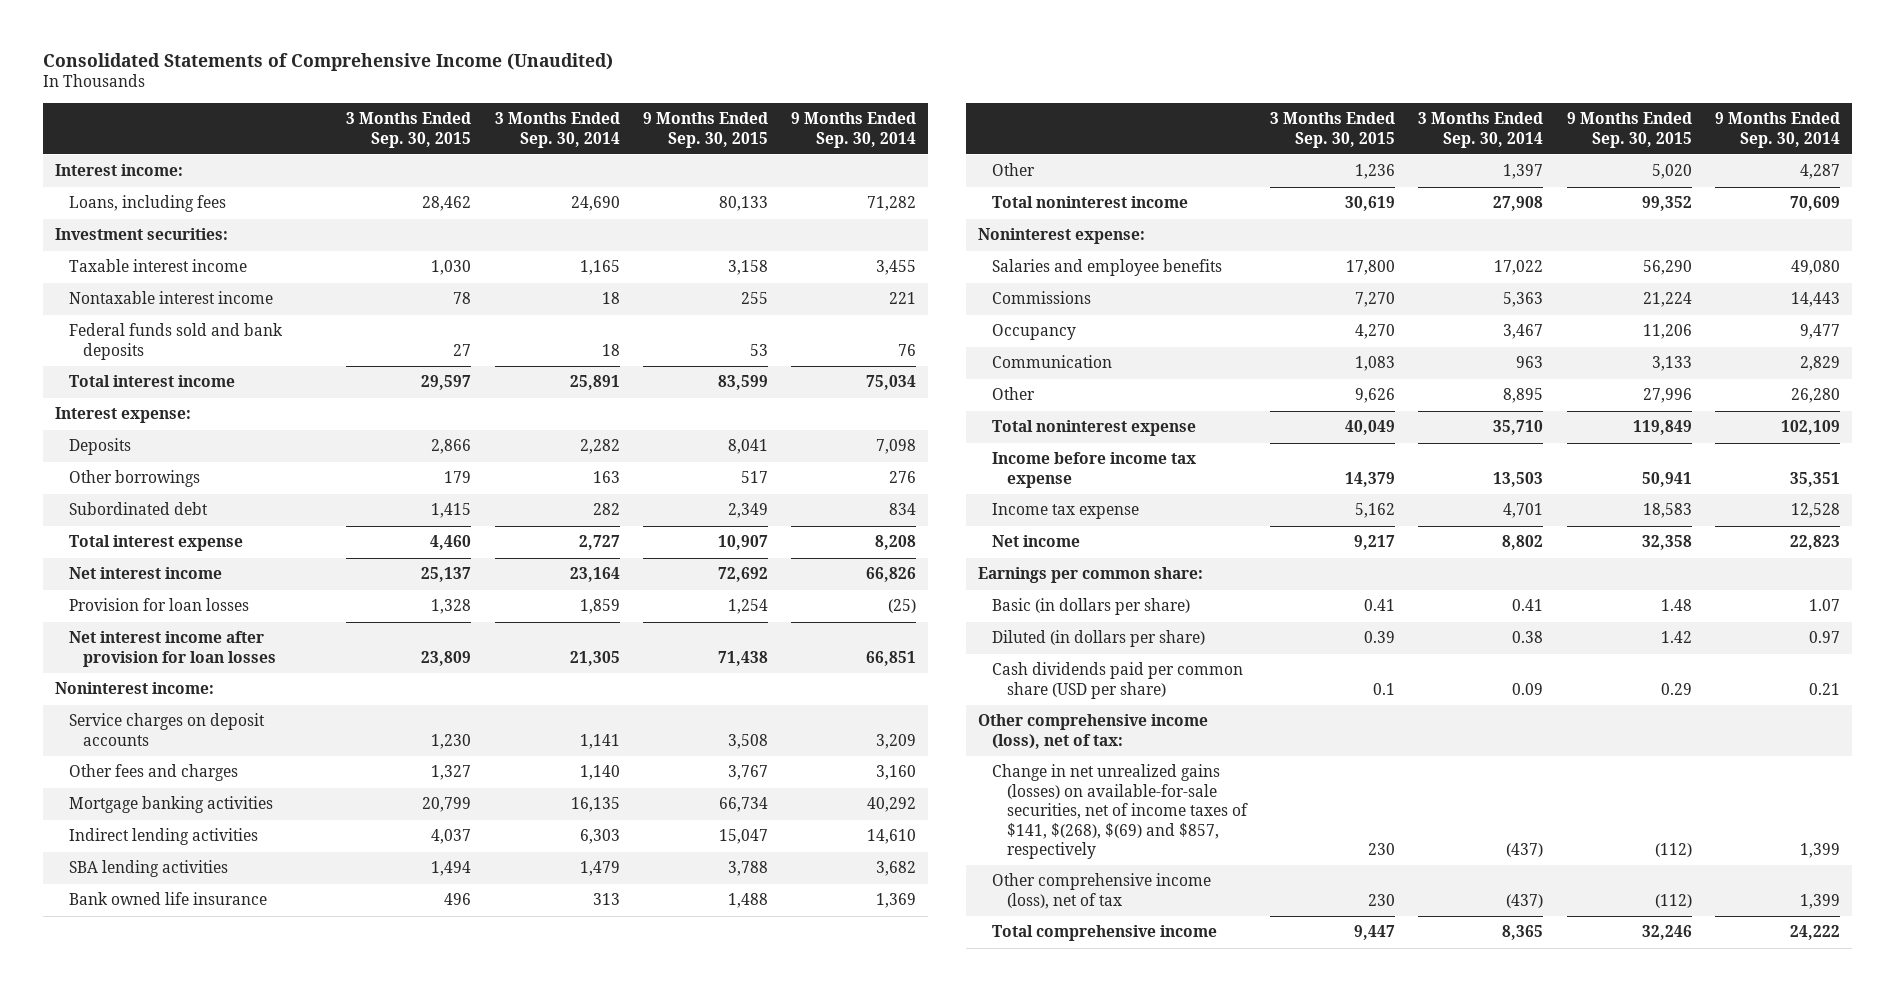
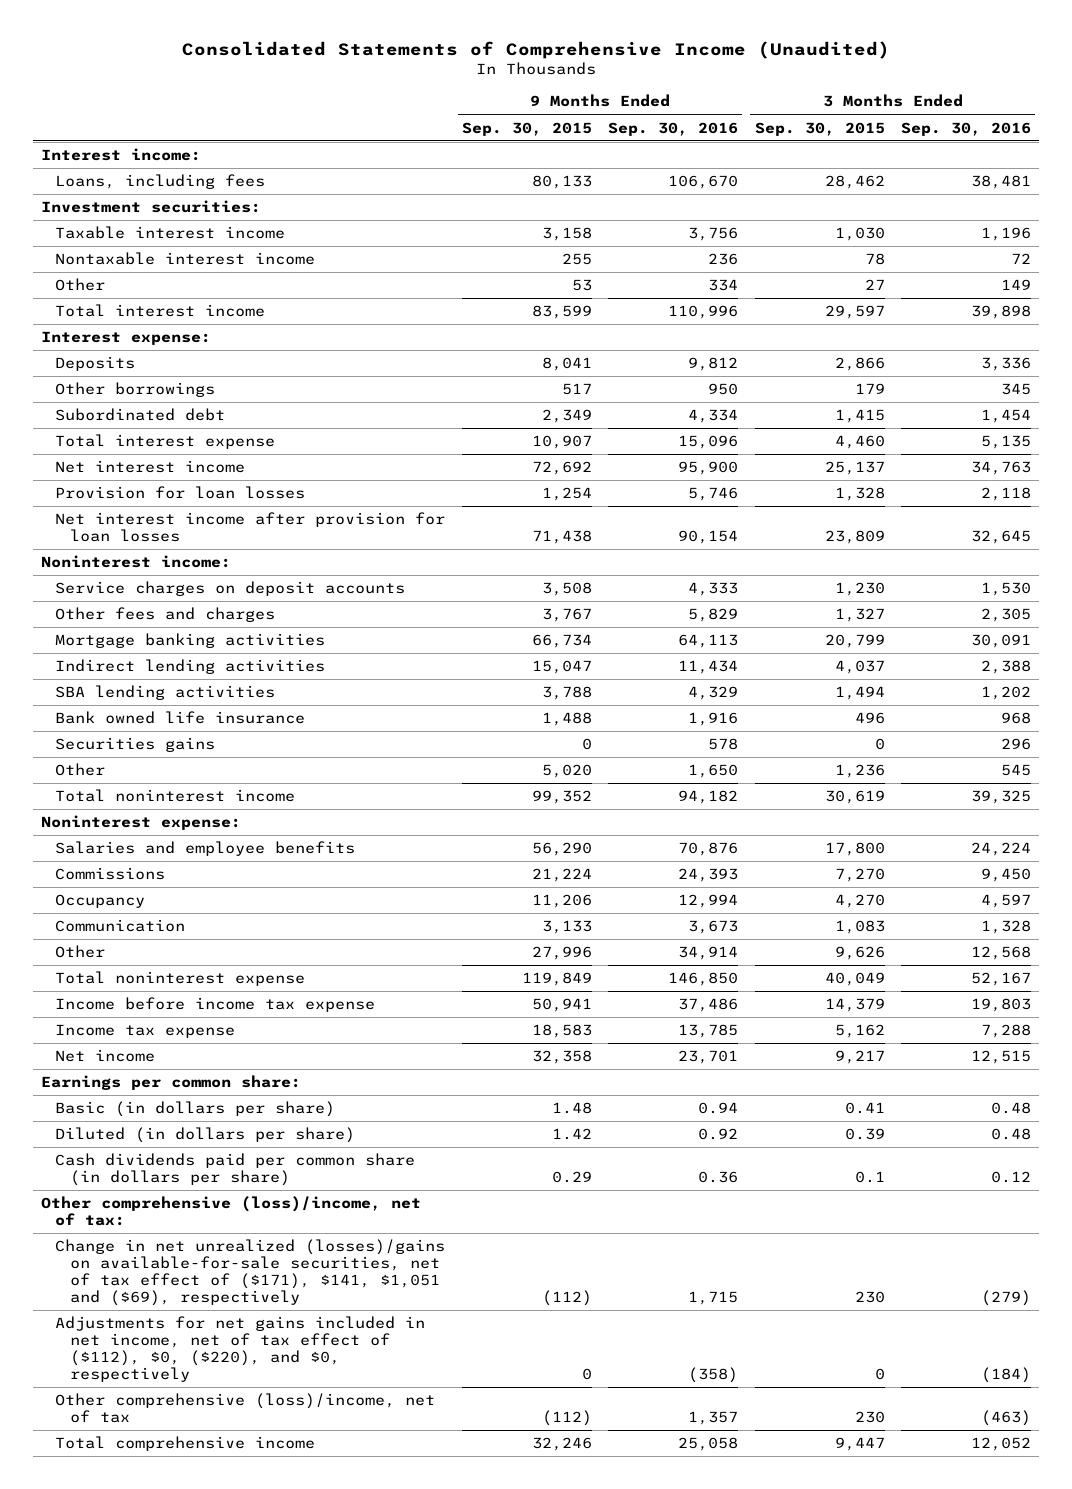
[494,112,620,148] 3 Months Ended Sep. 30, 2014 -> none
[791,112,917,148] 9 Months Ended Sep. 30, 2014 -> none
none -> [608,121,739,136] Sep. 30, 2016
none -> [900,121,1031,136] Sep. 30, 2016
[68,323,283,360] Federal funds sold and bank deposits -> [55,278,106,292] Other
none -> [55,737,216,753] Securities gains
[992,662,1244,699] Cash dividends paid per common share (USD per share) -> [55,1153,416,1186] Cash dividends paid per common share (in dollars per share)
[978,714,1209,749] Other comprehensive income (loss), net of tax: -> [40,1196,421,1226] Other comprehensive (loss)/income, net of tax:
[992,764,1248,860] Change in net unrealized gains (losses) on available-for-sale securities, net of income taxes of $141, $(268), $(69) and $857, respectively -> [55,1239,446,1306] Change in net unrealized (losses)/gains on available-for-sale securities, net of tax effect of ($171), $141, $1,051 and ($69), respectively
none -> [55,1316,426,1382] Adjustments for net gains included in net income, net of tax effect of ($112), $0, ($220), and $0, respectively
[992,873,1212,909] Other comprehensive income (loss), net of tax -> [55,1393,436,1423] Other comprehensive (loss)/income, net of tax

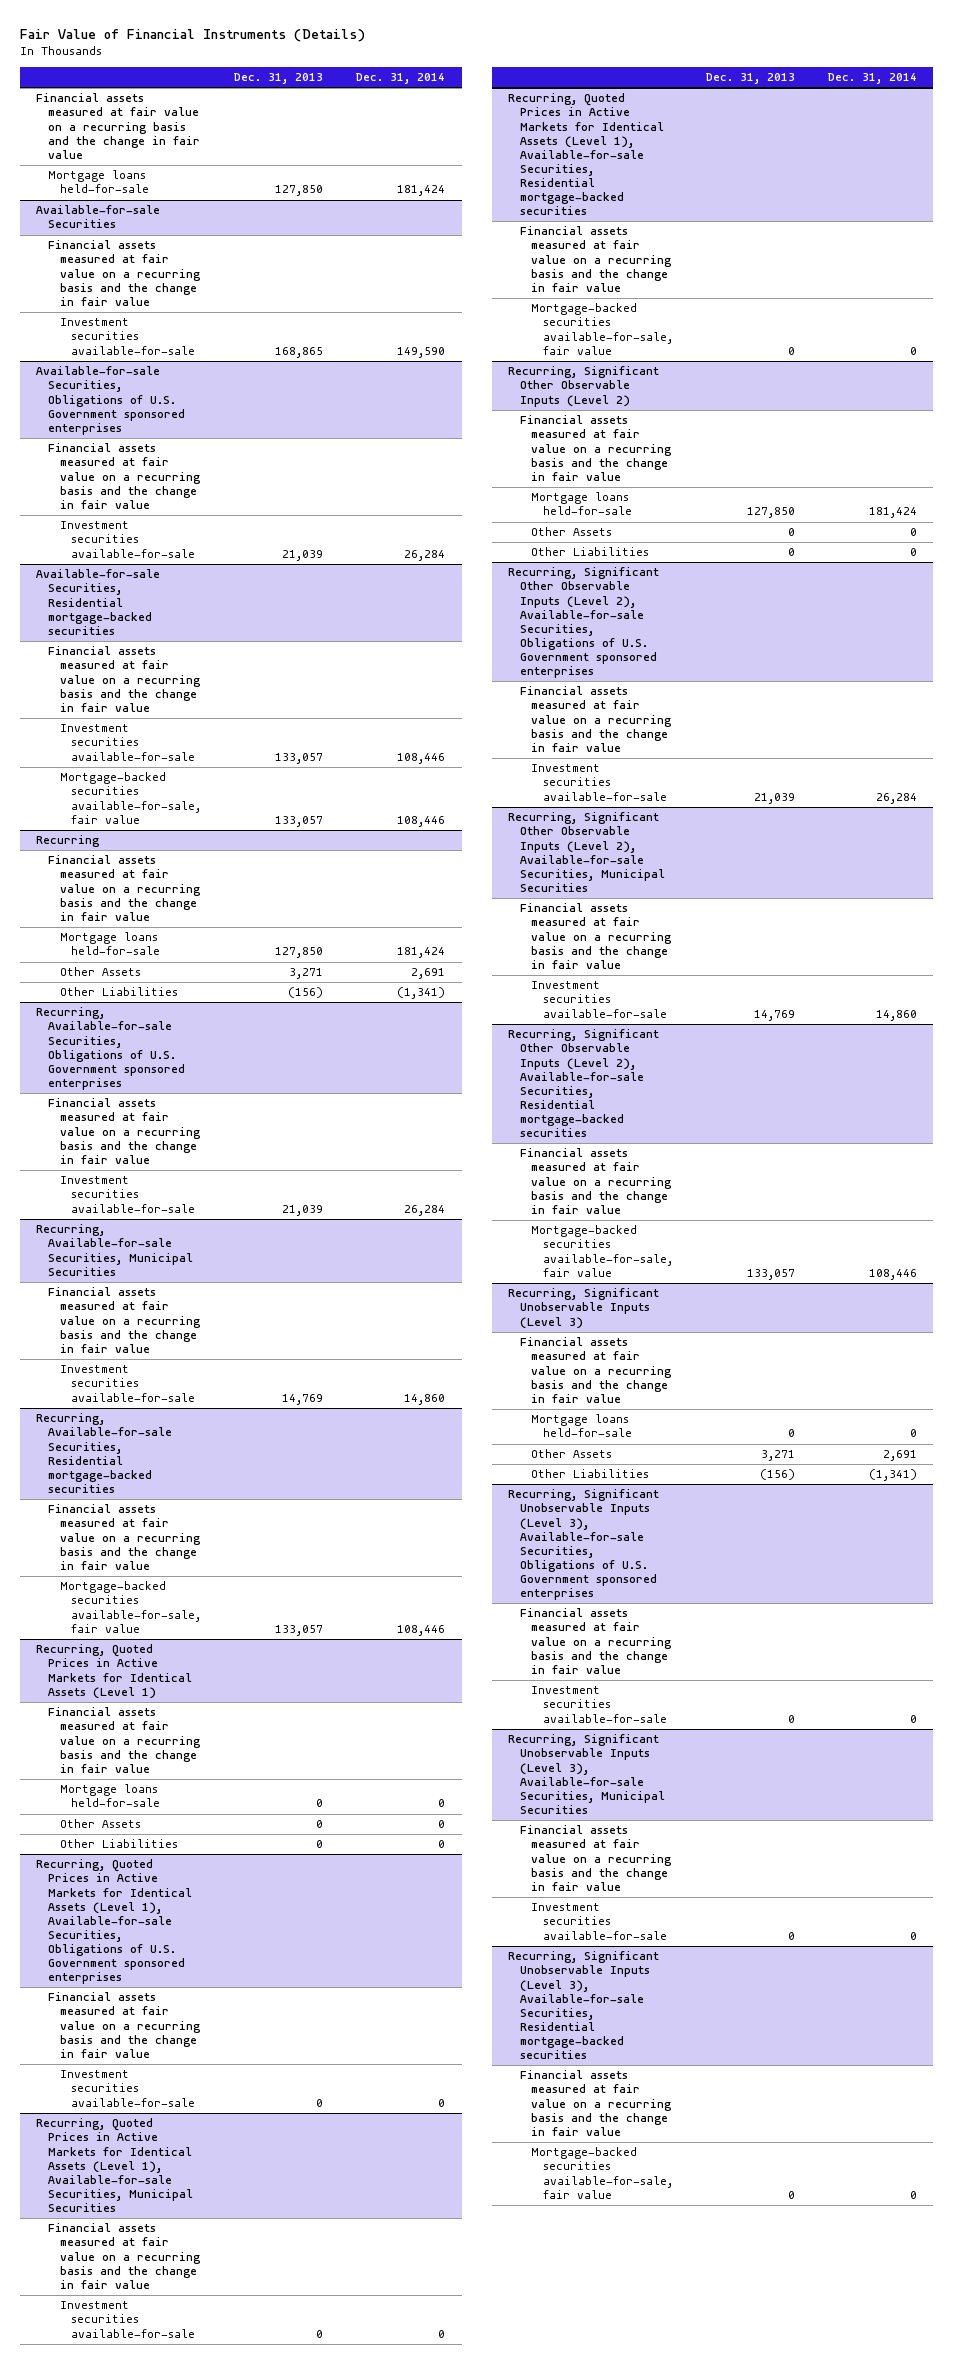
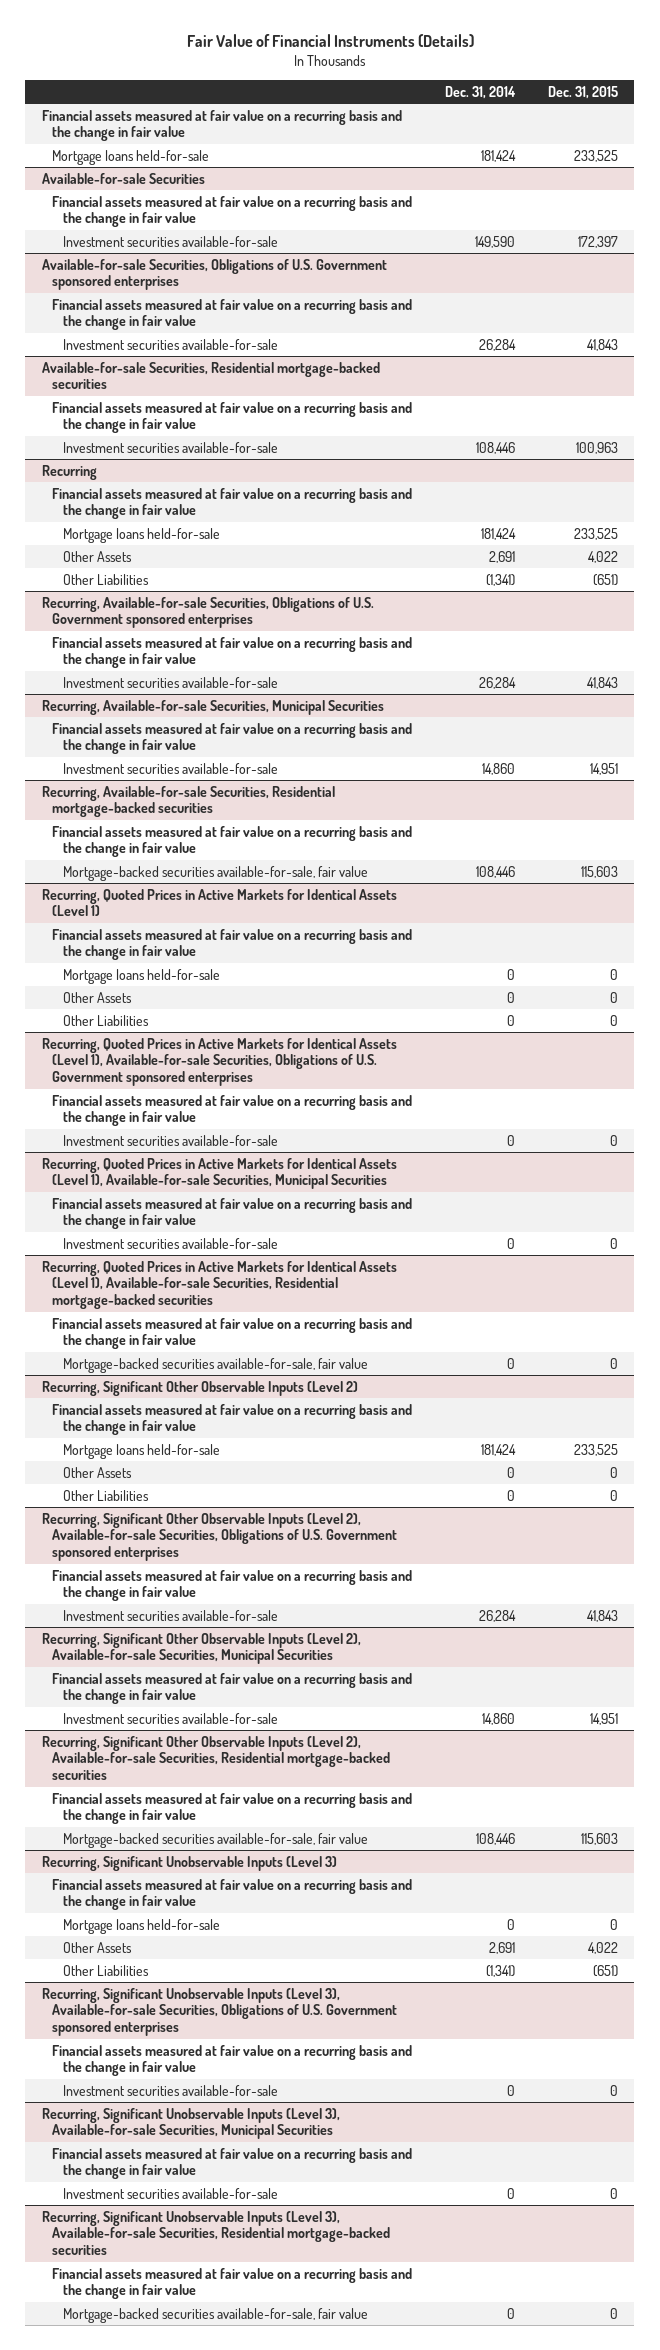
[234,73,324,85] Dec. 31, 2013 -> none
none -> [547,85,618,99] Dec. 31, 2015
[59,772,202,824] Mortgage-backed securities available-for-sale, fair value -> none

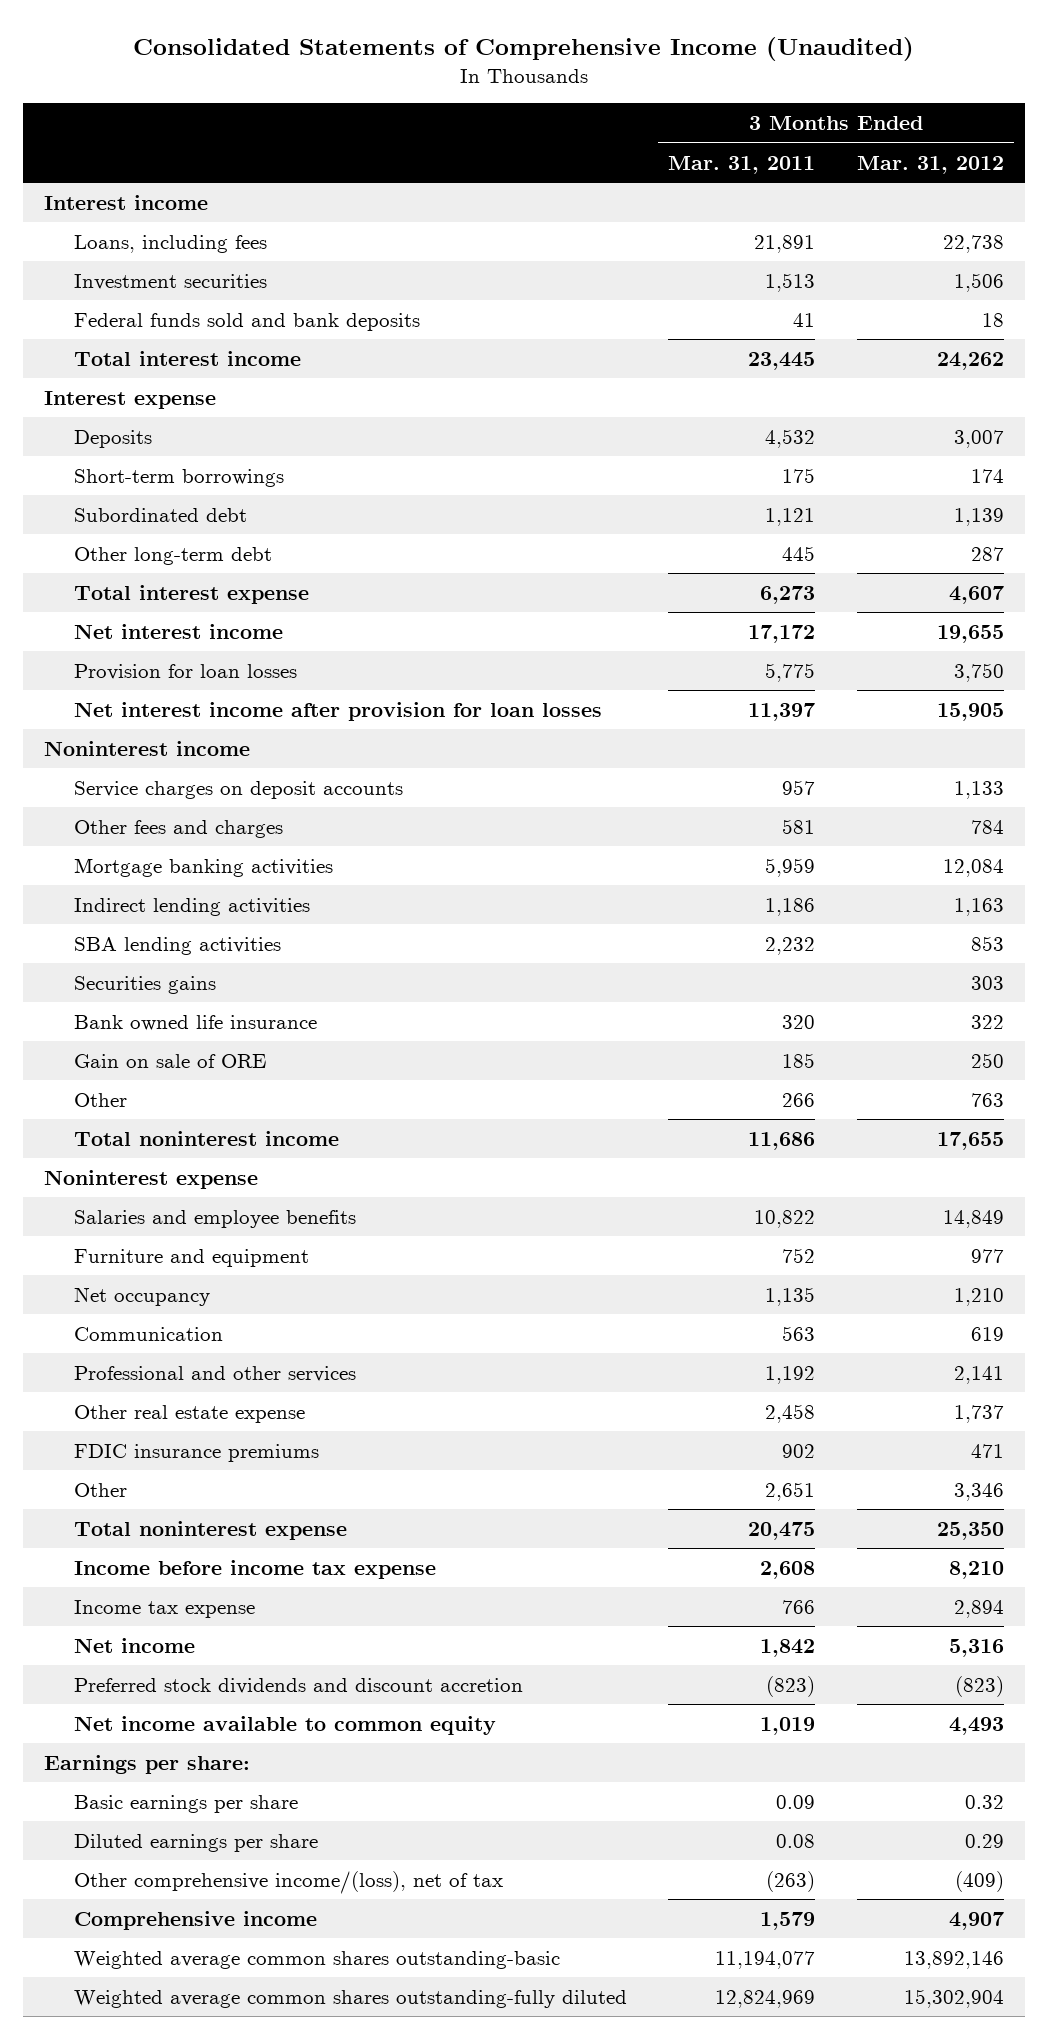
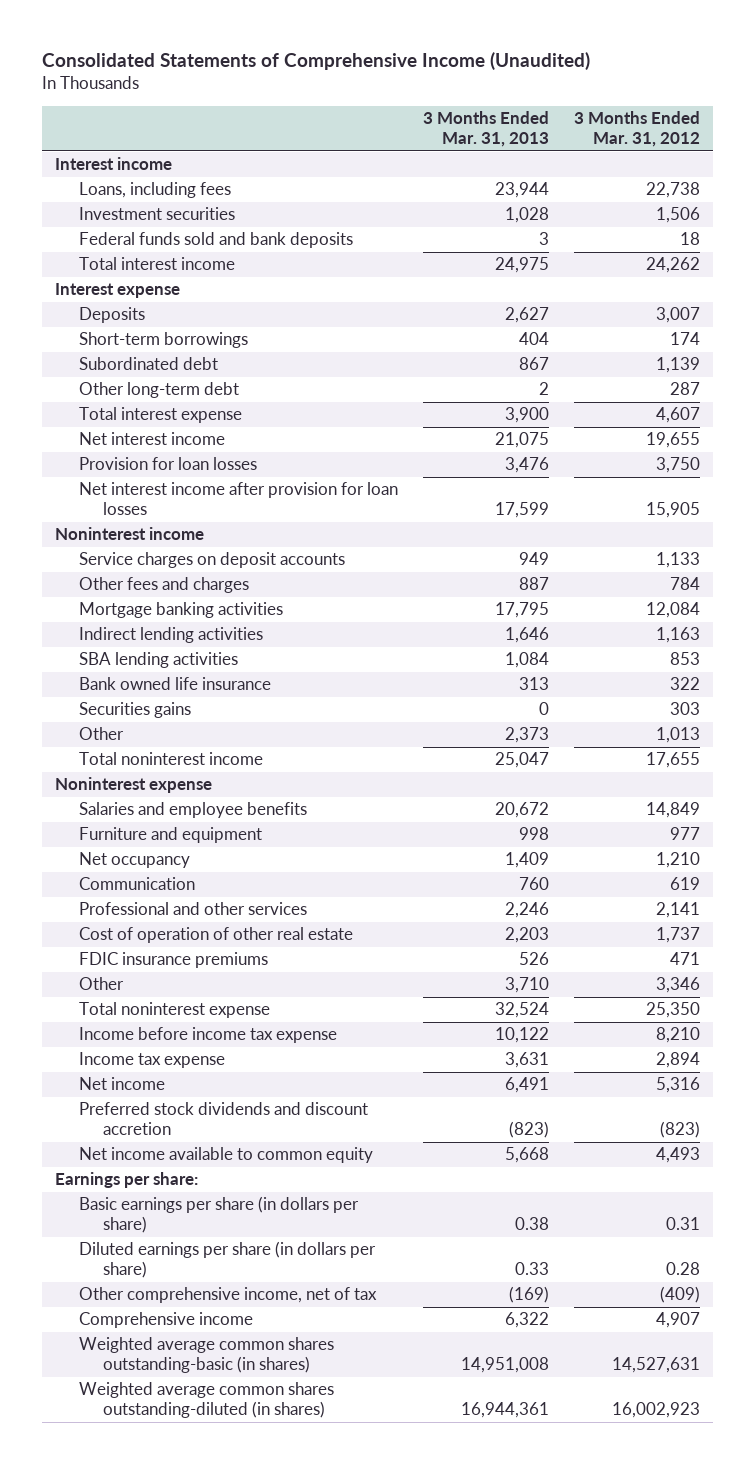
[668,155,816,174] Mar. 31, 2011 -> none
none -> [422,111,549,148] 3 Months Ended Mar. 31, 2013
[73,1053,266,1068] Gain on sale of ORE -> none
[73,975,216,994] Securities gains -> [78,702,191,719] Securities gains
[970,1092,1004,1107] 763 -> [656,727,701,744] 1,013
[73,1404,305,1423] Other real estate expense -> [78,927,353,944] Cost of operation of other real estate
[73,1794,298,1813] Basic earnings per share -> [78,1196,359,1234] Basic earnings per share (in dollars per share)
[964,1794,1004,1809] 0.32 -> [666,1217,701,1231] 0.31
[73,1833,318,1852] Diluted earnings per share -> [78,1241,376,1279] Diluted earnings per share (in dollars per share)
[964,1833,1004,1848] 0.29 -> [666,1262,701,1276] 0.28
[73,1870,503,1894] Other comprehensive income/(loss), net of tax -> [78,1287,377,1304] Other comprehensive income, net of tax
[73,1950,560,1969] Weighted average common shares outstanding-basic -> [78,1337,334,1374] Weighted average common shares outstanding-basic (in shares)
[903,1950,1004,1969] 13,892,146 -> [612,1357,701,1374] 14,527,631
[73,1989,627,2008] Weighted average common shares outstanding-fully diluted -> [78,1382,334,1419] Weighted average common shares outstanding-diluted (in shares)
[903,1988,1004,2008] 15,302,904 -> [612,1402,701,1419] 16,002,923

